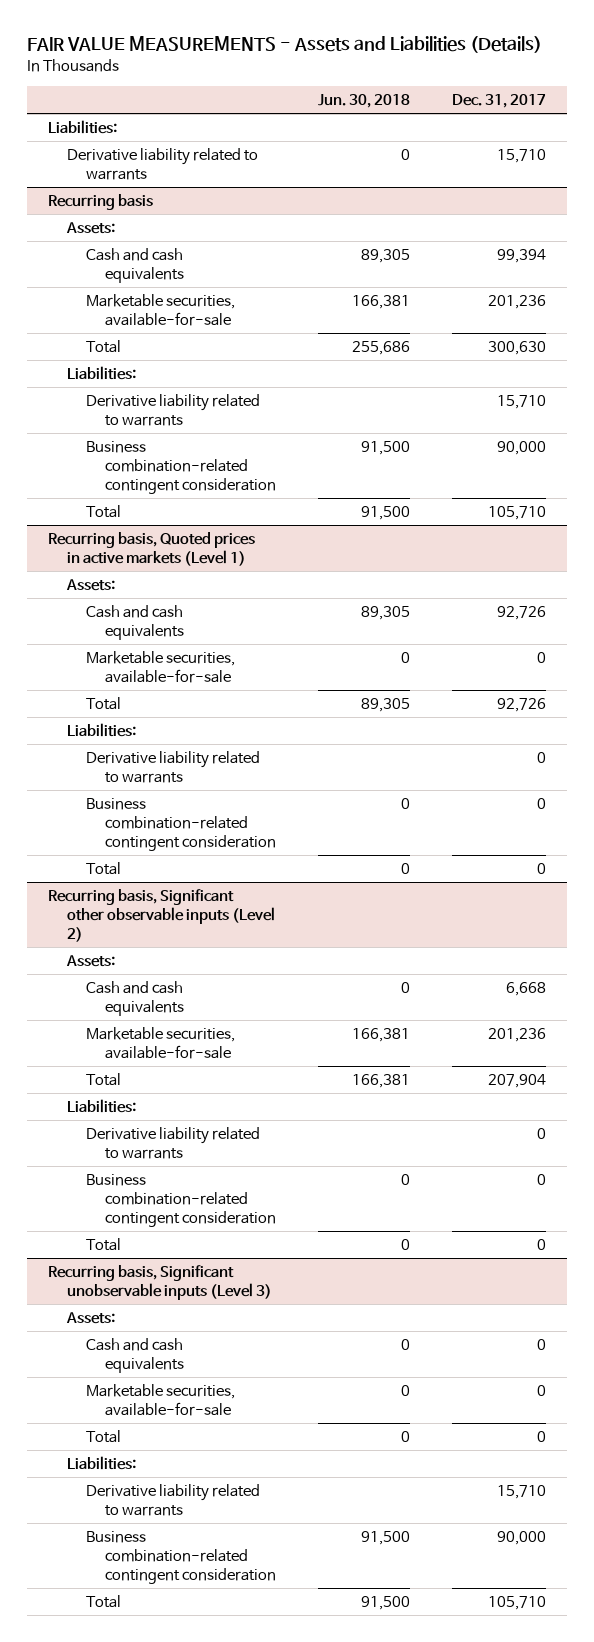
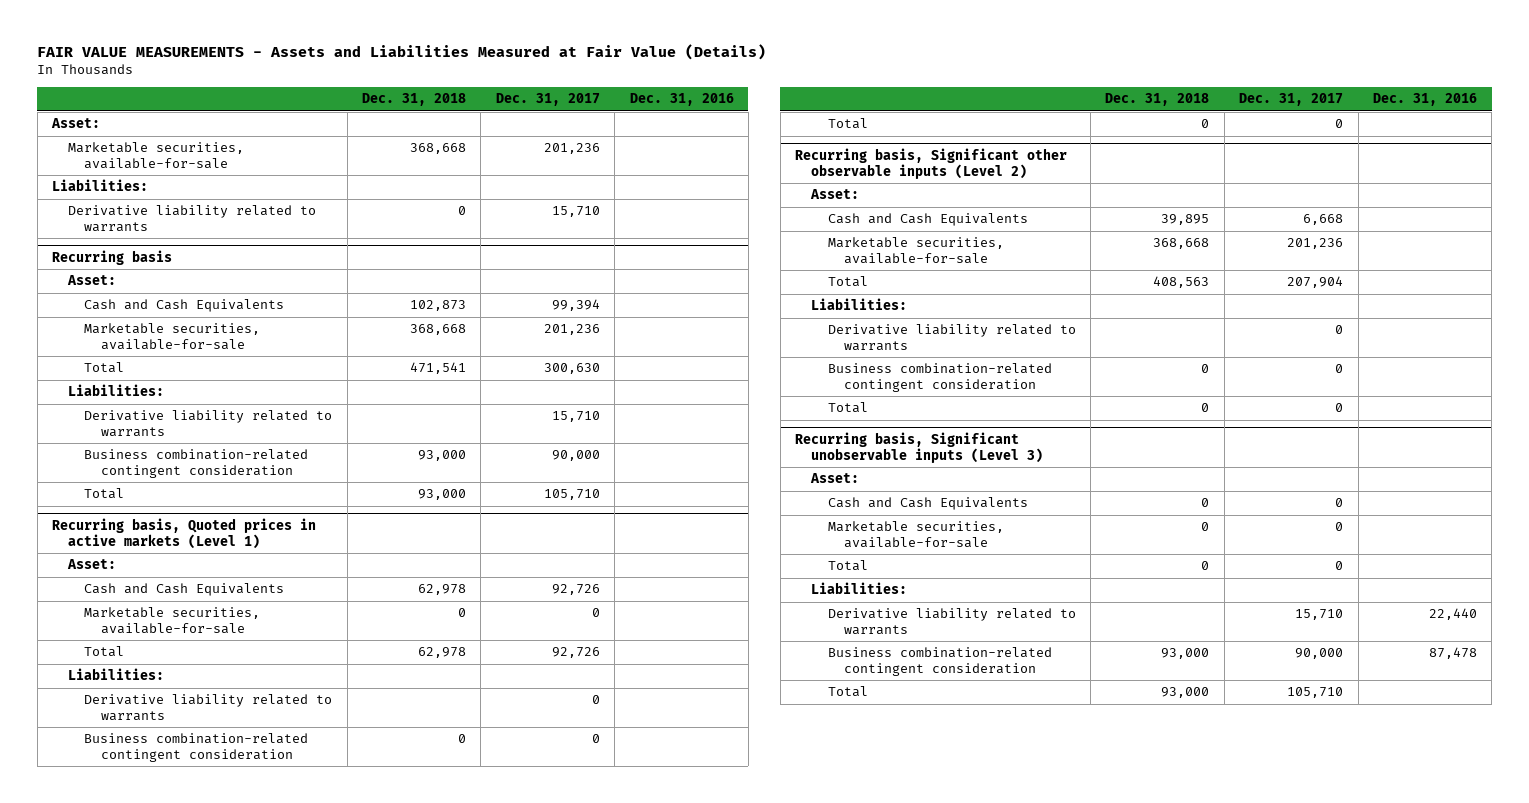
[27,36,543,54] FAIR VALUE MEASUREMENTS - Assets and Liabilities (Details) -> [37,44,767,61] FAIR VALUE MEASUREMENTS - Assets and Liabilities Measured at Fair Value (Details)
[317,93,410,108] Jun. 30, 2018 -> none
none -> [362,93,467,107] Dec. 31, 2018
none -> [629,93,734,107] Dec. 31, 2016
none -> [51,118,101,129] Asset:
none -> [68,142,245,169] Marketable securities, available-for-sale
[66,221,116,234] Assets: -> [67,275,117,286] Asset:
[86,247,185,284] Cash and cash equivalents -> [84,299,285,313] Cash and Cash Equivalents
[66,578,116,591] Assets: -> [67,559,117,570] Asset:
[86,604,185,641] Cash and cash equivalents -> [84,583,285,597] Cash and Cash Equivalents
[66,954,116,967] Assets: -> [810,189,860,200] Asset:
[86,980,185,1017] Cash and cash equivalents -> [827,213,1028,227] Cash and Cash Equivalents
[66,1311,116,1324] Assets: -> [810,473,860,484] Asset:
[86,1337,185,1374] Cash and cash equivalents -> [827,497,1028,511] Cash and Cash Equivalents

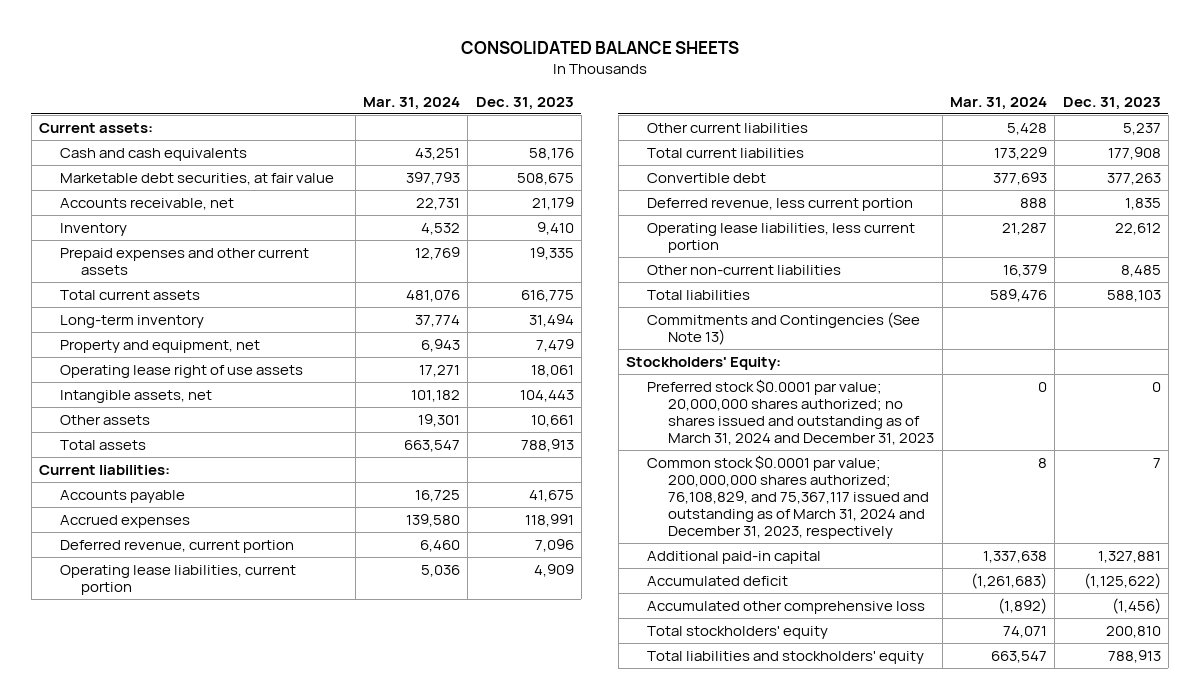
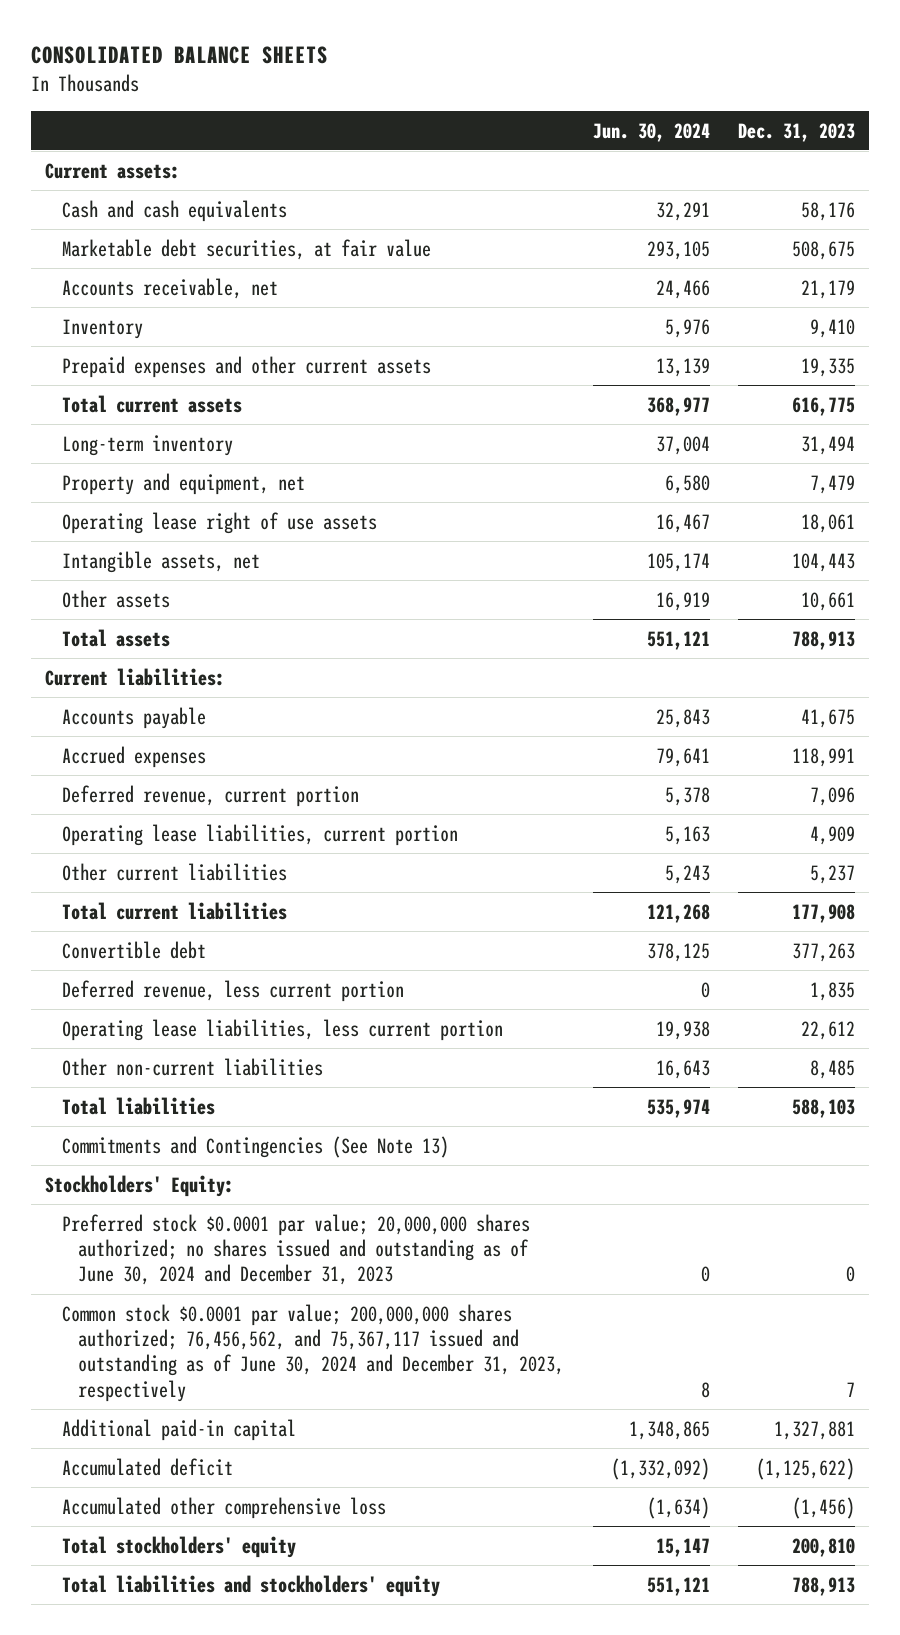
[363,96,461,110] Mar. 31, 2024 -> none
none -> [592,122,710,142] Jun. 30, 2024
[647,378,935,446] Preferred stock $0.0001 par value; 20,000,000 shares authorized; no shares issued and outstanding as of March 31, 2024 and December 31, 2023 -> [61,1213,530,1286] Preferred stock $0.0001 par value; 20,000,000 shares authorized; no shares issued and outstanding as of June 30, 2024 and December 31, 2023
[647,454,930,540] Common stock $0.0001 par value; 200,000,000 shares authorized; 76,108,829, and 75,367,117 issued and outstanding as of March 31, 2024 and December 31, 2023, respectively -> [61,1303,565,1402] Common stock $0.0001 par value; 200,000,000 shares authorized; 76,456,562, and 75,367,117 issued and outstanding as of June 30, 2024 and December 31, 2023, respectively

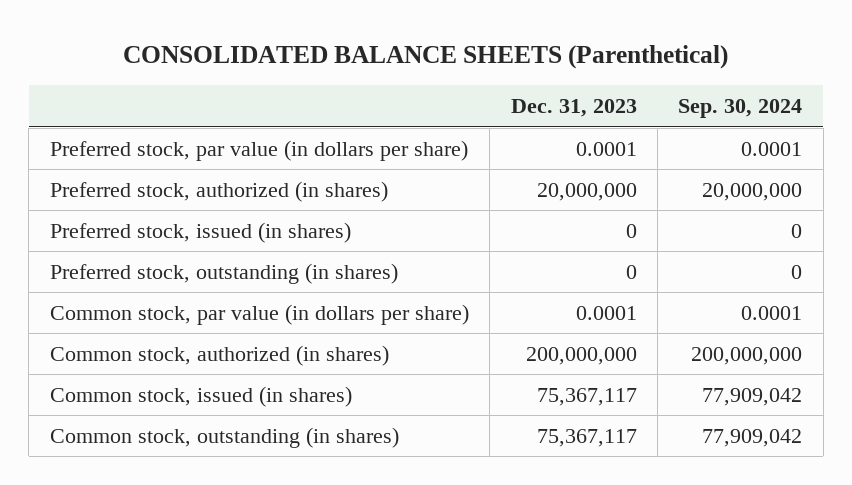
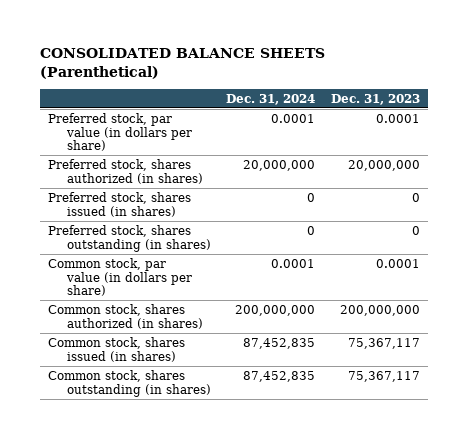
[678,99,803,119] Sep. 30, 2024 -> none
none -> [226,93,316,105] Dec. 31, 2024
[49,180,388,202] Preferred stock, authorized (in shares) -> [47,158,203,184] Preferred stock, shares authorized (in shares)
[49,221,351,243] Preferred stock, issued (in shares) -> [47,191,191,217] Preferred stock, shares issued (in shares)
[49,262,398,284] Preferred stock, outstanding (in shares) -> [47,224,211,252] Preferred stock, shares outstanding (in shares)
[49,344,389,366] Common stock, authorized (in shares) -> [47,303,203,329] Common stock, shares authorized (in shares)
[49,385,352,407] Common stock, issued (in shares) -> [47,336,185,362] Common stock, shares issued (in shares)
[49,426,399,448] Common stock, outstanding (in shares) -> [47,369,211,397] Common stock, shares outstanding (in shares)

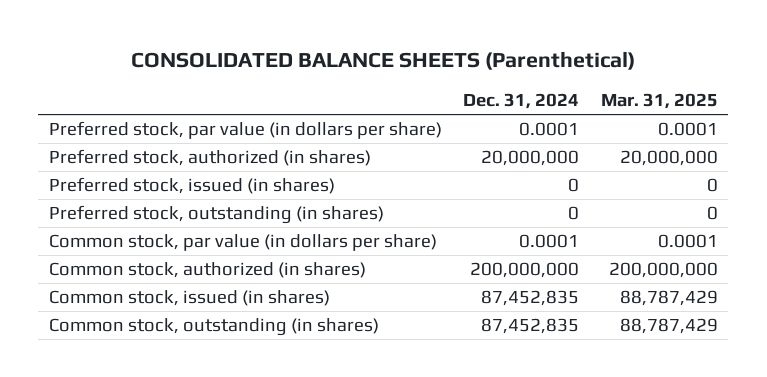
[331,93,421,105] Dec. 31, 2023 -> none
none -> [600,93,718,110] Mar. 31, 2025
[47,158,203,184] Preferred stock, shares authorized (in shares) -> [48,149,371,167] Preferred stock, authorized (in shares)
[47,191,191,217] Preferred stock, shares issued (in shares) -> [48,177,335,195] Preferred stock, issued (in shares)
[47,224,211,252] Preferred stock, shares outstanding (in shares) -> [48,205,384,225] Preferred stock, outstanding (in shares)
[47,303,203,329] Common stock, shares authorized (in shares) -> [48,262,366,279] Common stock, authorized (in shares)
[47,336,185,362] Common stock, shares issued (in shares) -> [48,290,330,307] Common stock, issued (in shares)
[47,369,211,397] Common stock, shares outstanding (in shares) -> [48,318,379,337] Common stock, outstanding (in shares)

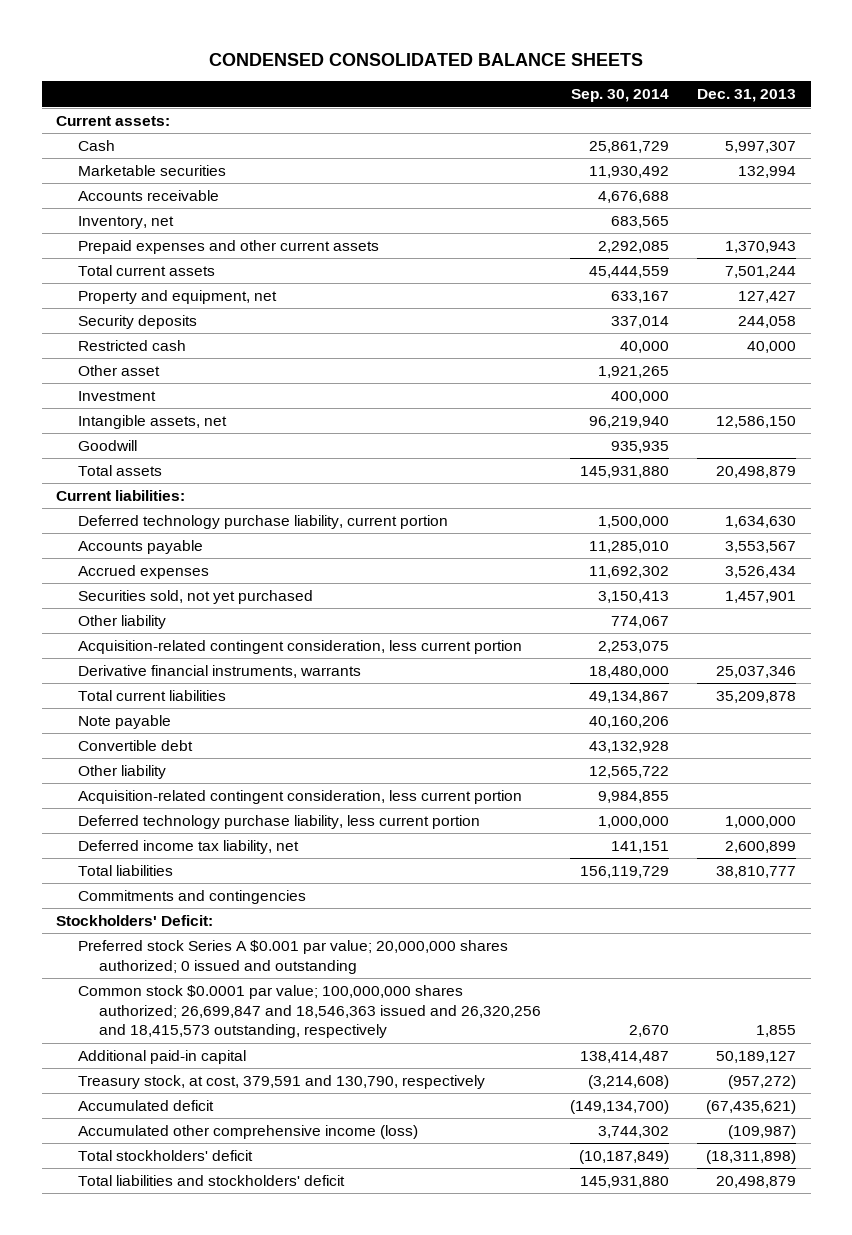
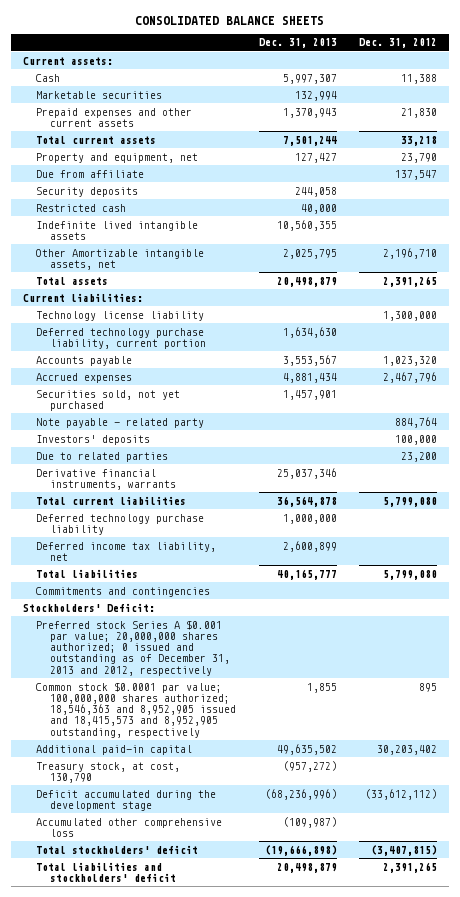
[209,52,644,66] CONDENSED CONSOLIDATED BALANCE SHEETS -> [135,16,325,26] CONSOLIDATED BALANCE SHEETS
[570,89,669,103] Sep. 30, 2014 -> none
none -> [359,38,438,49] Dec. 31, 2012
[77,190,219,202] Accounts receivable -> none
[77,216,174,230] Inventory, net -> none
none -> [36,169,145,178] Due from affiliate
[77,365,160,377] Other asset -> none
[77,391,156,402] Investment -> none
[77,440,137,452] Goodwill -> none
[77,415,227,430] Intangible assets, net -> [36,220,199,240] Indefinite lived intangible assets
[716,416,797,429] 12,586,150 -> [276,219,337,231] 10,560,355
none -> [36,248,205,270] Other Amortizable intangible assets, net
none -> [36,310,205,321] Technology license liability
[725,566,797,579] 3,526,434 -> [282,372,337,383] 4,881,434
[77,615,166,630] Other liability -> none
[77,640,522,655] Acquisition-related contingent consideration, less current portion -> none
none -> [36,417,205,428] Note payable - related party
none -> [36,434,151,445] Investors' deposits
none -> [36,451,169,462] Due to related parties
[77,715,171,730] Note payable -> none
[77,740,193,752] Convertible debt -> none
[77,765,166,780] Other liability -> none
[77,790,522,805] Acquisition-related contingent consideration, less current portion -> none
[716,691,797,704] 35,209,878 -> [276,495,337,507] 36,564,878
[77,815,480,830] Deferred technology purchase liability, less current portion -> [36,513,205,535] Deferred technology purchase liability
[716,866,797,879] 38,810,777 -> [276,568,337,580] 40,165,777
[77,940,508,974] Preferred stock Series A $0.001 par value; 20,000,000 shares authorized; 0 issued and outstanding -> [36,619,230,676] Preferred stock Series A $0.001 par value; 20,000,000 shares authorized; 0 issued and outstanding as of December 31, 2013 and 2012, respectively
[77,985,542,1039] Common stock $0.0001 par value; 100,000,000 shares authorized; 26,699,847 and 18,546,363 issued and 26,320,256 and 18,415,573 outstanding, respectively -> [36,681,236,738] Common stock $0.0001 par value; 100,000,000 shares authorized; 18,546,363 and 8,952,905 issued and 18,415,573 and 8,952,905 outstanding, respectively
[716,1051,797,1064] 50,189,127 -> [276,743,337,755] 49,635,502
[77,1075,485,1090] Treasury stock, at cost, 379,591 and 130,790, respectively -> [36,761,181,783] Treasury stock, at cost, 130,790
[77,1100,214,1112] Accumulated deficit -> [36,789,217,811] Deficit accumulated during the development stage
[706,1100,797,1115] (67,435,621) -> [264,788,337,800] (68,236,996)
[77,1125,418,1140] Accumulated other comprehensive income (loss) -> [36,817,223,837] Accumulated other comprehensive loss
[706,1150,797,1165] (18,311,898) -> [264,844,337,856] (19,666,898)

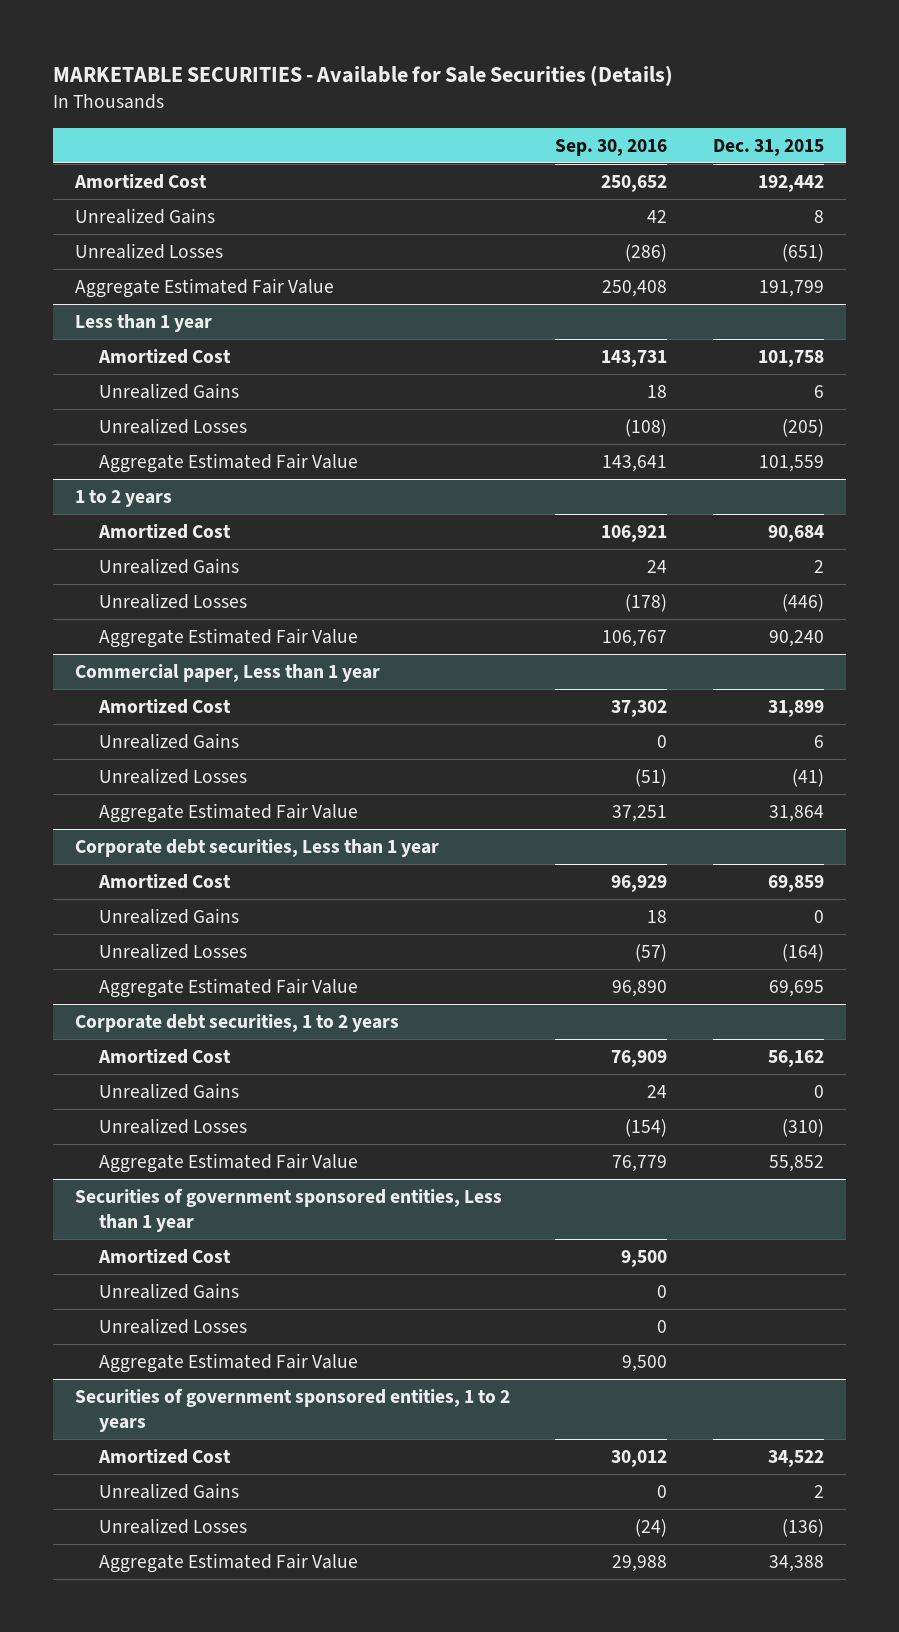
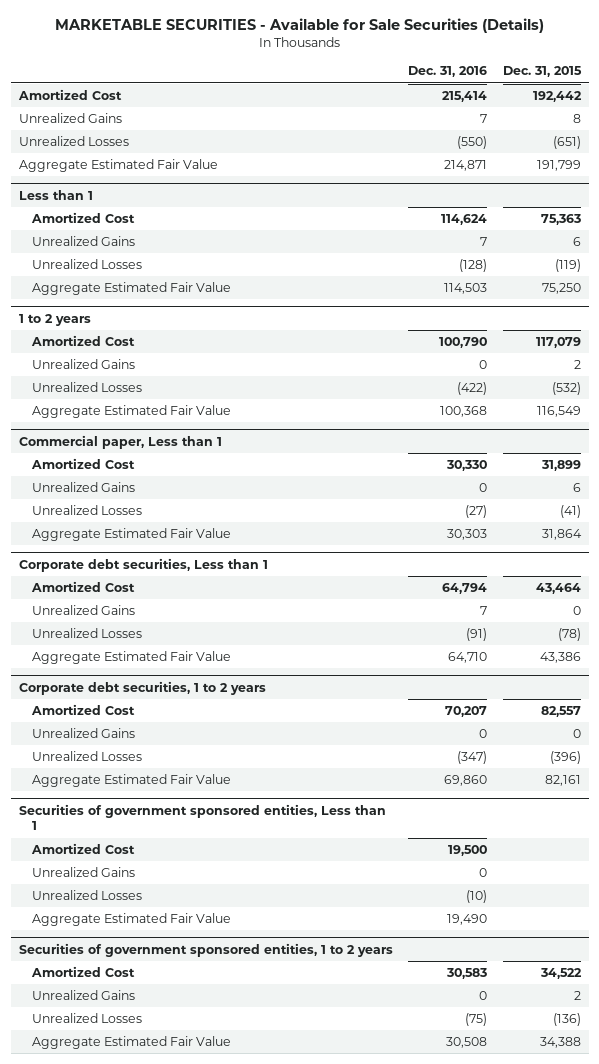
[555,138,668,156] Sep. 30, 2016 -> none
none -> [408,66,488,78] Dec. 31, 2016
[75,313,213,332] Less than 1 year -> [18,189,93,200] Less than 1
[757,349,824,367] 101,758 -> [540,213,581,225] 75,363
[781,418,824,437] (205) -> [554,258,581,272] (119)
[758,454,824,472] 101,559 -> [541,282,581,294] 75,250
[767,524,824,542] 90,684 -> [535,336,581,348] 117,079
[781,593,824,612] (446) -> [551,381,581,395] (532)
[768,629,824,647] 90,240 -> [536,405,581,417] 116,549
[75,663,381,682] Commercial paper, Less than 1 year -> [18,434,222,449] Commercial paper, Less than 1
[75,838,440,857] Corporate debt securities, Less than 1 year -> [18,557,268,572] Corporate debt securities, Less than 1
[767,874,824,892] 69,859 -> [535,582,581,594] 43,464
[781,943,824,962] (164) -> [557,627,581,641] (78)
[768,979,824,997] 69,695 -> [539,651,581,663] 43,386
[767,1049,824,1067] 56,162 -> [540,705,581,717] 82,557
[781,1118,824,1137] (310) -> [549,750,581,764] (396)
[768,1154,824,1172] 55,852 -> [544,774,581,786] 82,161
[75,1187,503,1232] Securities of government sponsored entities, Less than 1 year -> [18,803,386,831] Securities of government sponsored entities, Less than 1

